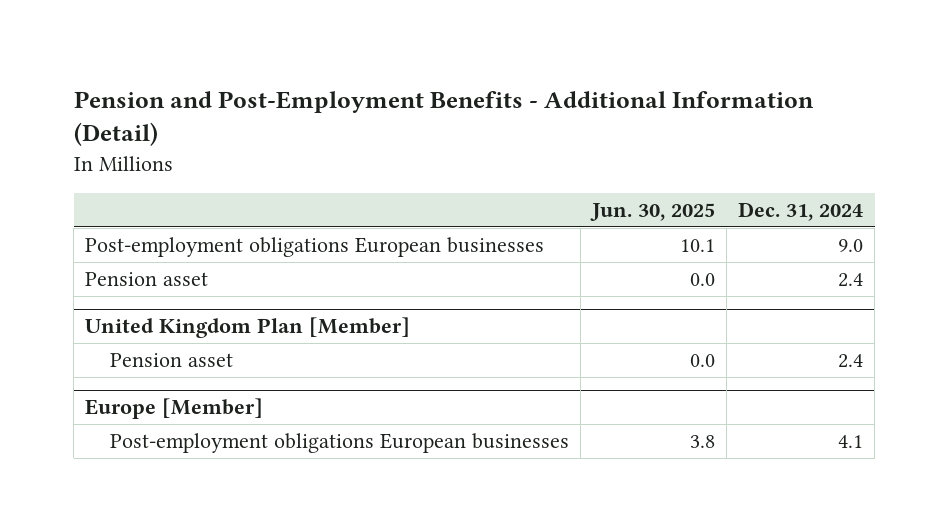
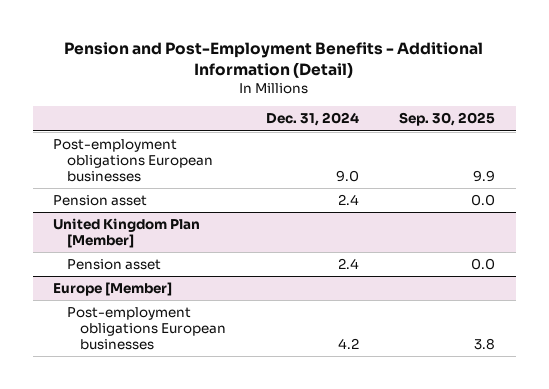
[590,202,716,221] Jun. 30, 2025 -> none
none -> [399,112,496,127] Sep. 30, 2025
[838,435,864,449] 4.1 -> [338,337,360,349] 4.2

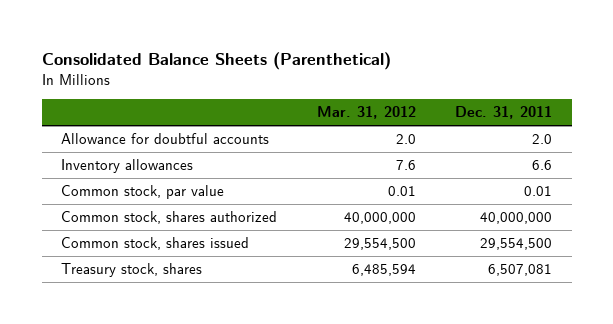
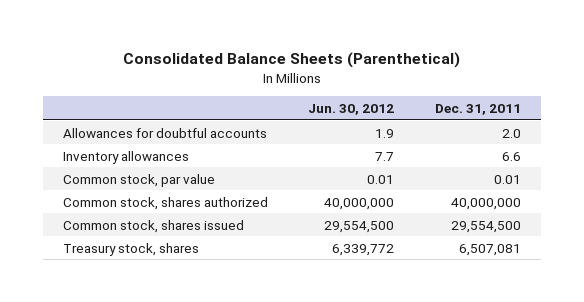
[316,106,416,120] Mar. 31, 2012 -> none
none -> [308,103,395,115] Jun. 30, 2012
[61,133,270,145] Allowance for doubtful accounts -> [63,127,268,138] Allowances for doubtful accounts

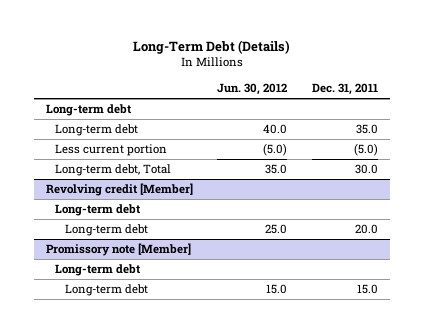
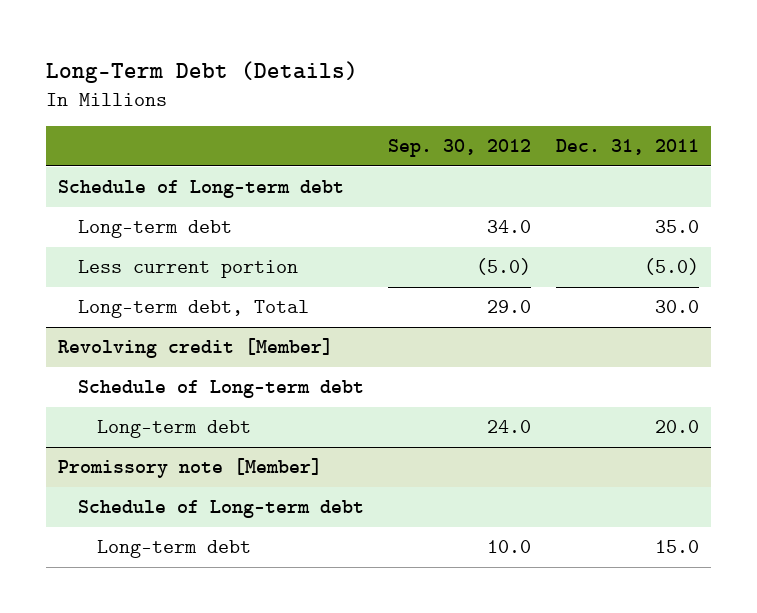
[217,83,288,96] Jun. 30, 2012 -> none
none -> [388,139,532,158] Sep. 30, 2012
[45,104,132,117] Long-term debt -> [58,180,345,199] Schedule of Long-term debt
[55,204,142,217] Long-term debt -> [77,380,364,399] Schedule of Long-term debt
[55,264,142,277] Long-term debt -> [77,500,364,519] Schedule of Long-term debt

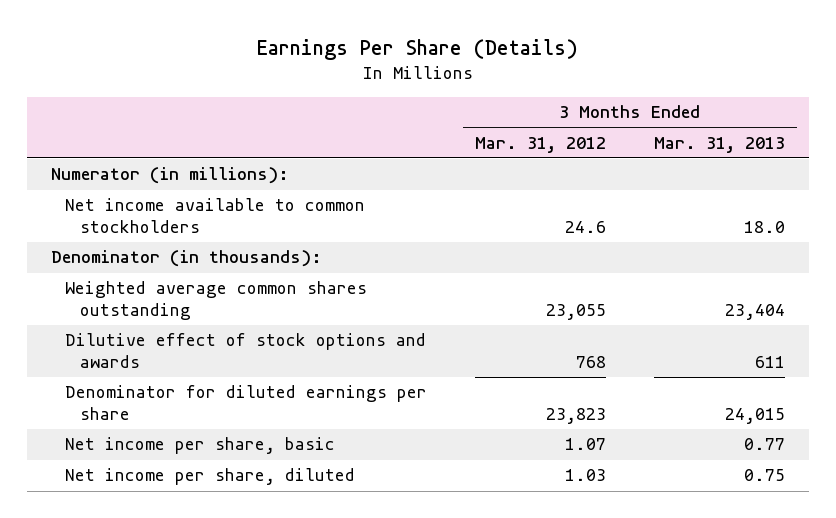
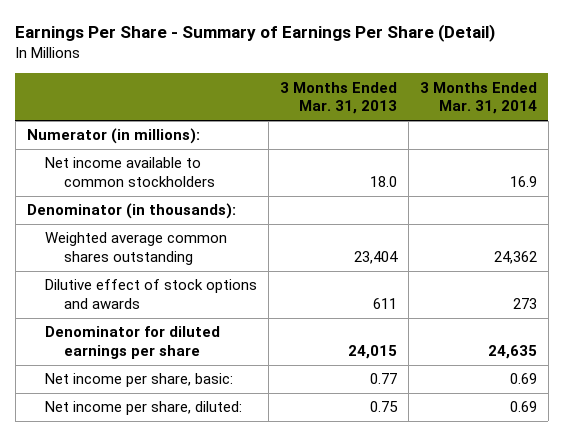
[256,38,578,60] Earnings Per Share (Details) -> [15,24,496,43] Earnings Per Share - Summary of Earnings Per Share (Detail)
[475,136,607,153] Mar. 31, 2012 -> none
none -> [420,81,538,115] 3 Months Ended Mar. 31, 2014
[65,437,336,455] Net income per share, basic -> [45,373,234,388] Net income per share, basic:
[65,468,356,486] Net income per share, diluted -> [45,401,243,416] Net income per share, diluted:

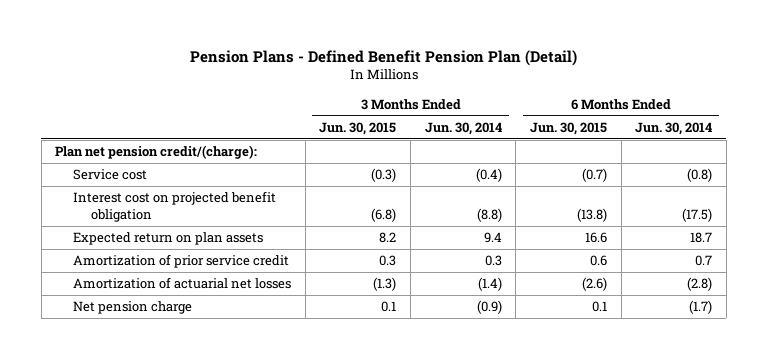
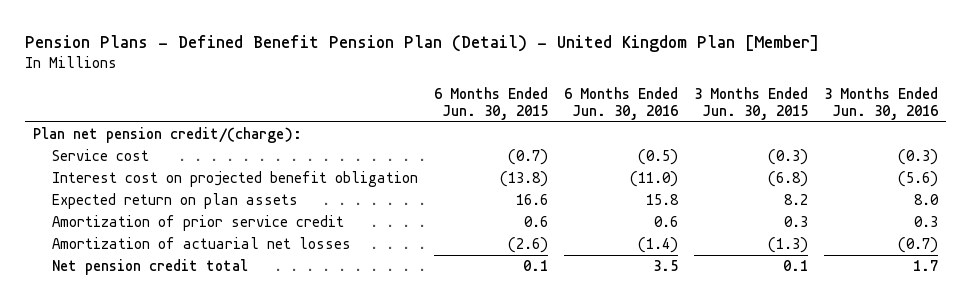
[189,49,577,66] Pension Plans - Defined Benefit Pension Plan (Detail) -> [24,34,819,52] Pension Plans - Defined Benefit Pension Plan (Detail) - United Kingdom Plan [Member]
[424,121,502,135] Jun. 30, 2014 -> none
[635,121,713,135] Jun. 30, 2014 -> none
none -> [563,86,678,121] 6 Months Ended Jun. 30, 2016
none -> [823,86,938,121] 3 Months Ended Jun. 30, 2016
[73,301,193,315] Net pension charge -> [52,258,249,275] Net pension credit total

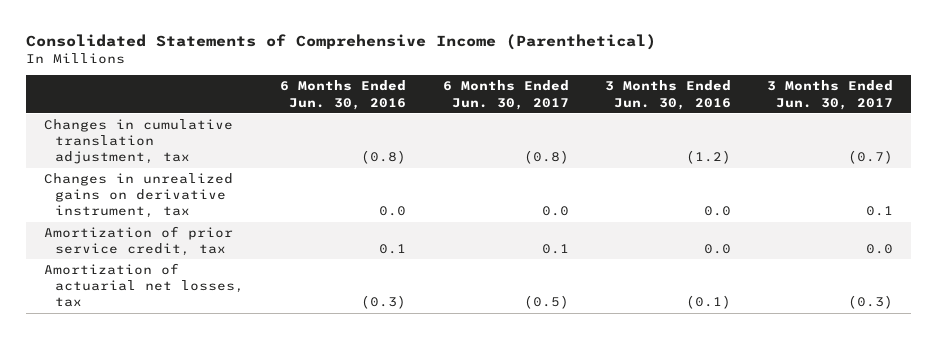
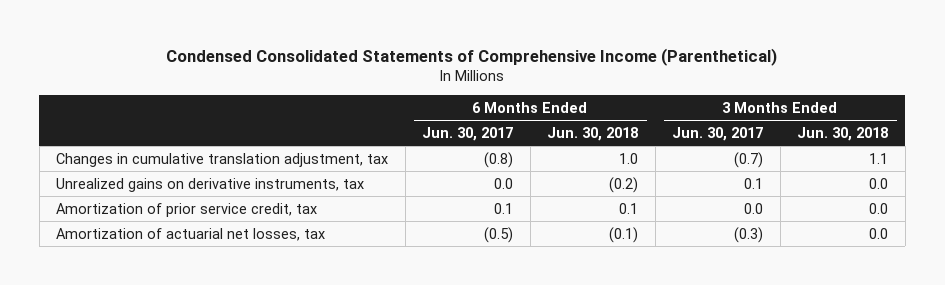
[26,33,657,50] Consolidated Statements of Comprehensive Income (Parenthetical) -> [166,47,778,66] Condensed Consolidated Statements of Comprehensive Income (Parenthetical)
[280,80,407,110] 6 Months Ended Jun. 30, 2016 -> none
[604,80,731,110] 3 Months Ended Jun. 30, 2016 -> none
none -> [547,127,639,142] Jun. 30, 2018
none -> [797,127,889,142] Jun. 30, 2018
[44,173,234,219] Changes in unrealized gains on derivative instrument, tax -> [56,177,365,192] Unrealized gains on derivative instruments, tax

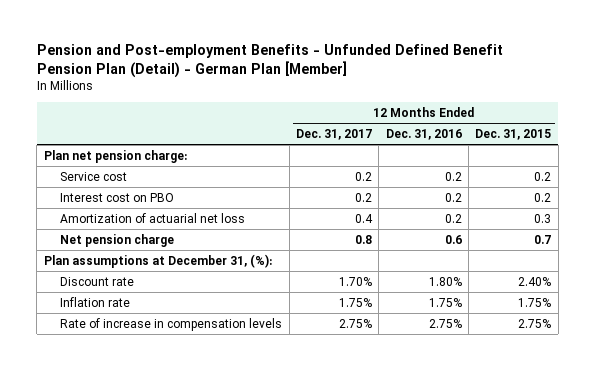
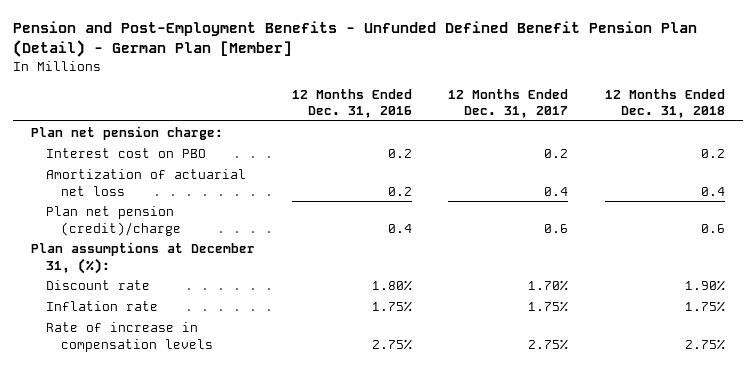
[36,44,503,78] Pension and Post-employment Benefits - Unfunded Defined Benefit Pension Plan (Detail) - German Plan [Member] -> [12,20,697,58] Pension and Post-Employment Benefits - Unfunded Defined Benefit Pension Plan (Detail) - German Plan [Member]
[475,129,552,141] Dec. 31, 2015 -> none
none -> [604,88,725,119] 12 Months Ended Dec. 31, 2018
[60,171,128,181] Service cost -> none
[60,233,175,247] Net pension charge -> [45,206,181,236] Plan net pension (credit)/charge
[354,234,372,244] 0.8 -> [544,223,569,233] 0.6
[444,234,462,244] 0.6 -> [387,223,412,233] 0.4

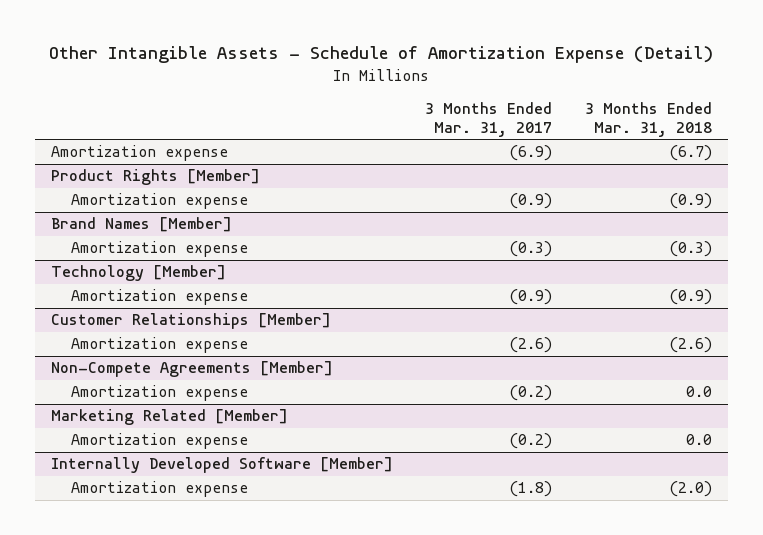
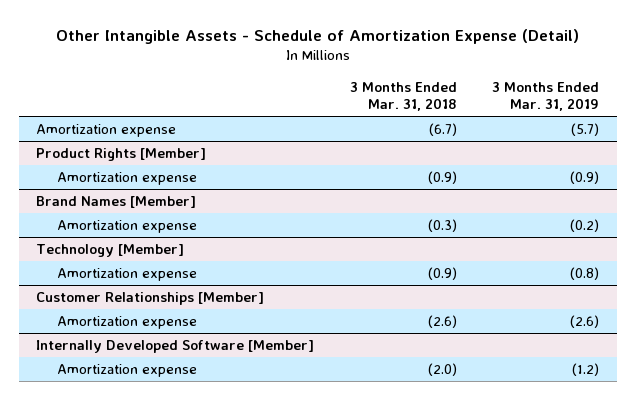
[425,101,553,137] 3 Months Ended Mar. 31, 2017 -> none
none -> [492,81,600,112] 3 Months Ended Mar. 31, 2019
[50,361,333,378] Non-Compete Agreements [Member] -> none
[70,385,248,402] Amortization expense -> none
[50,409,288,426] Marketing Related [Member] -> none
[70,433,248,450] Amortization expense -> none

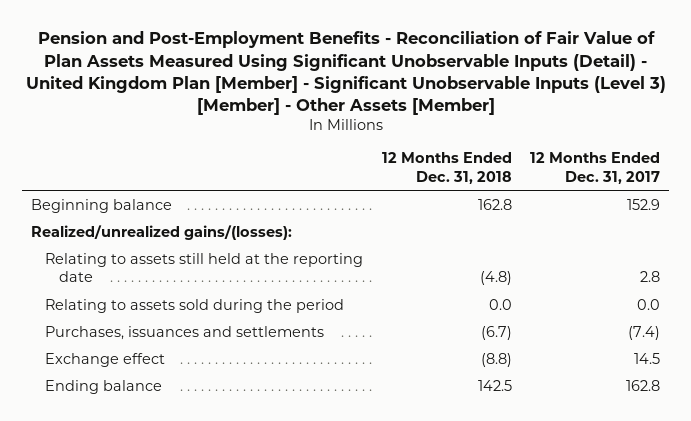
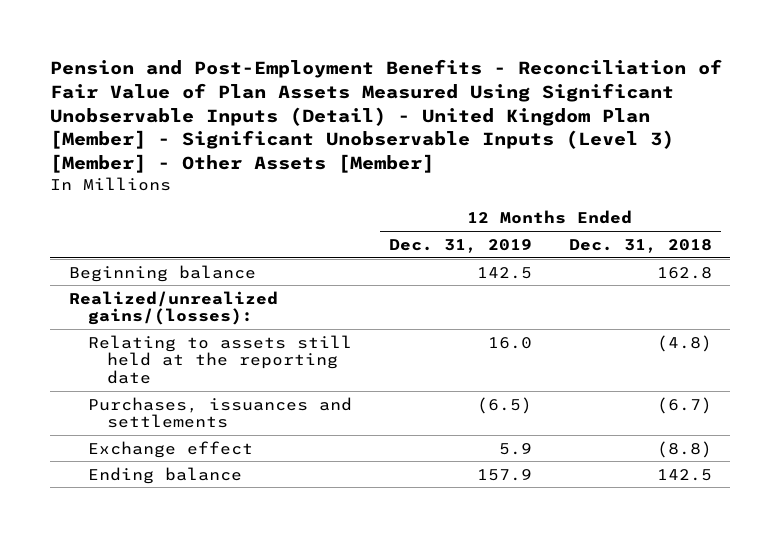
[529,152,660,184] 12 Months Ended Dec. 31, 2017 -> none
none -> [388,238,532,253] Dec. 31, 2019
[45,298,345,313] Relating to assets sold during the period -> none

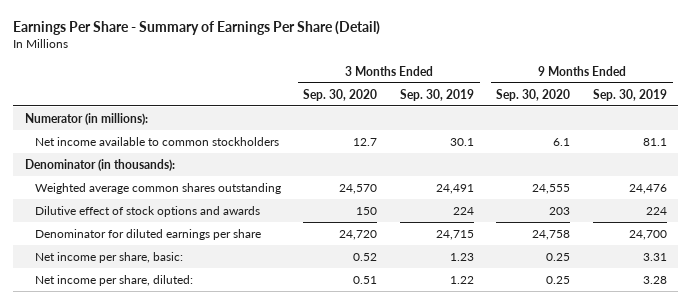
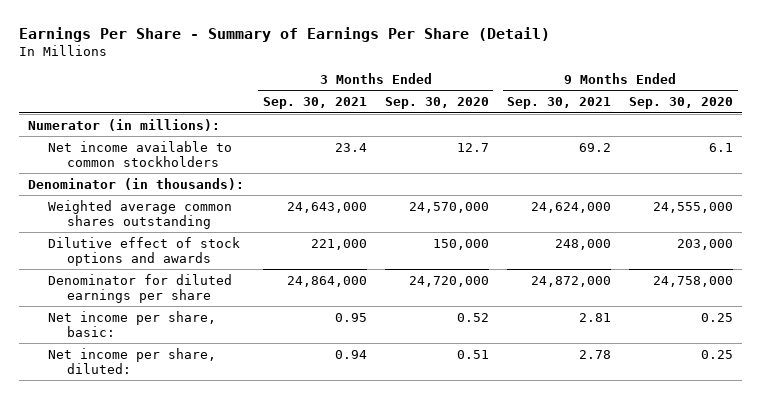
[399,88,474,101] Sep. 30, 2019 -> none
[592,88,667,101] Sep. 30, 2019 -> none
none -> [262,97,367,110] Sep. 30, 2021
none -> [507,97,612,110] Sep. 30, 2021
[339,183,378,194] 24,570 -> [408,201,489,213] 24,570,000
[532,183,571,194] 24,555 -> [653,201,734,213] 24,555,000
[356,206,378,215] 150 -> [432,238,489,250] 150,000
[549,206,571,215] 203 -> [677,238,734,250] 203,000
[339,229,378,240] 24,720 -> [408,275,489,287] 24,720,000
[532,229,571,240] 24,758 -> [653,275,734,287] 24,758,000

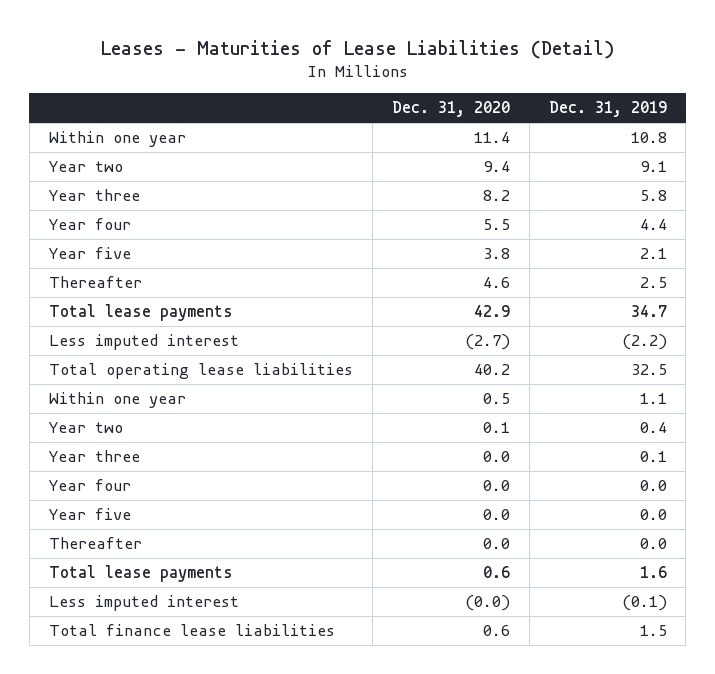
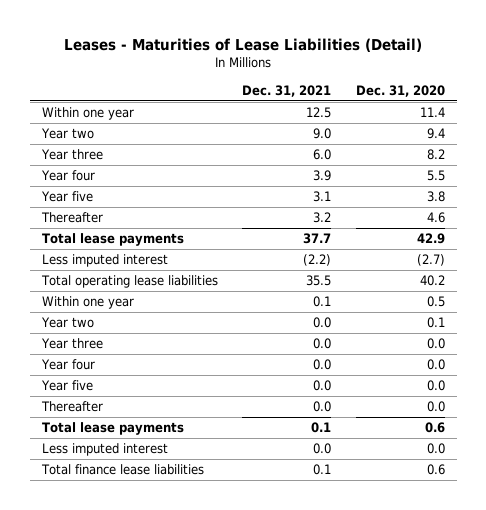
[548,101,667,118] Dec. 31, 2019 -> none
none -> [242,84,332,97] Dec. 31, 2021
[464,595,510,612] (0.0) -> [426,443,445,455] 0.0

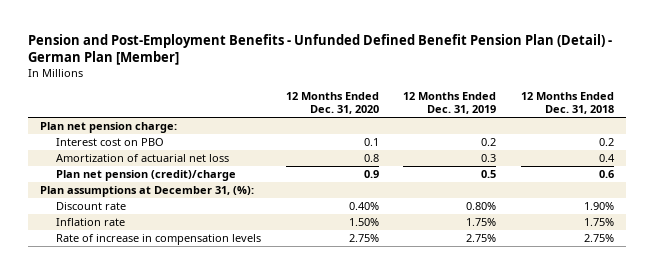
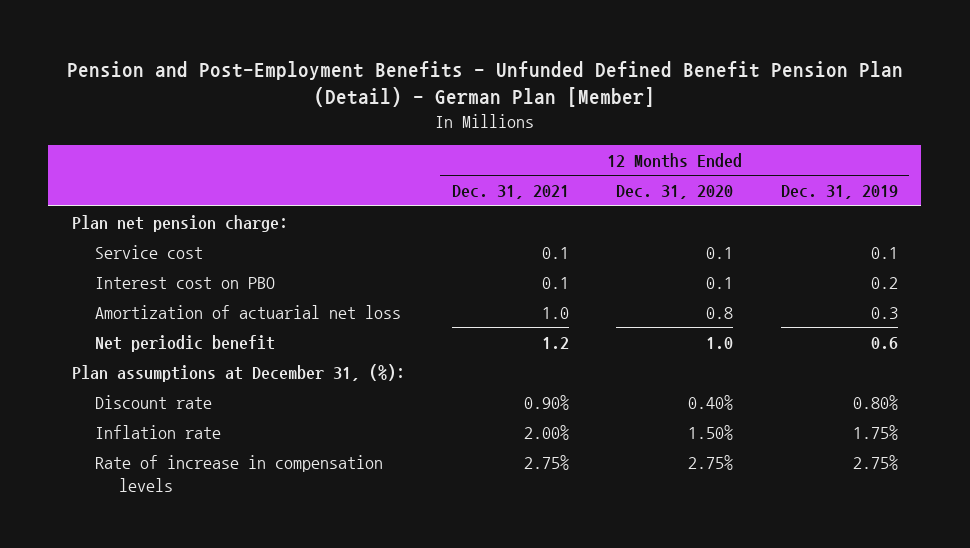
[521,92,615,115] 12 Months Ended Dec. 31, 2018 -> none
none -> [452,185,570,200] Dec. 31, 2021
none -> [95,244,204,259] Service cost
[55,169,236,181] Plan net pension (credit)/charge -> none
none -> [95,334,276,352] Net periodic benefit

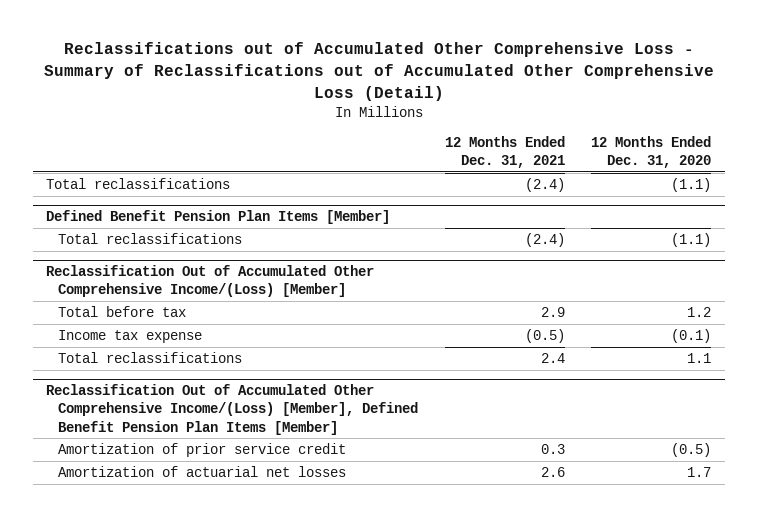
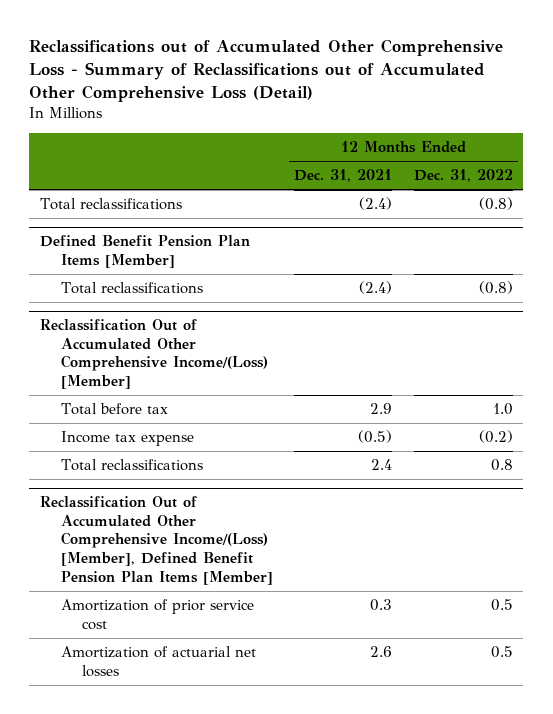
[591,136,712,169] 12 Months Ended Dec. 31, 2020 -> none
none -> [413,169,513,183] Dec. 31, 2022
[57,442,346,457] Amortization of prior service credit -> [61,599,255,630] Amortization of prior service cost

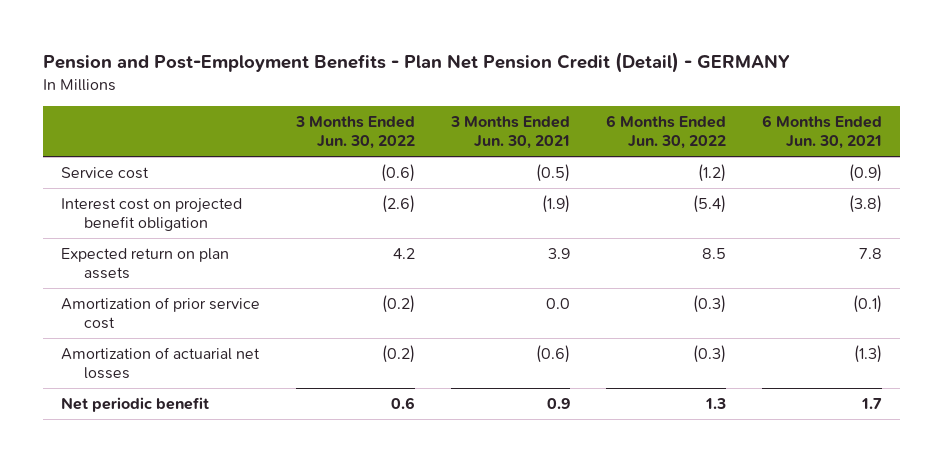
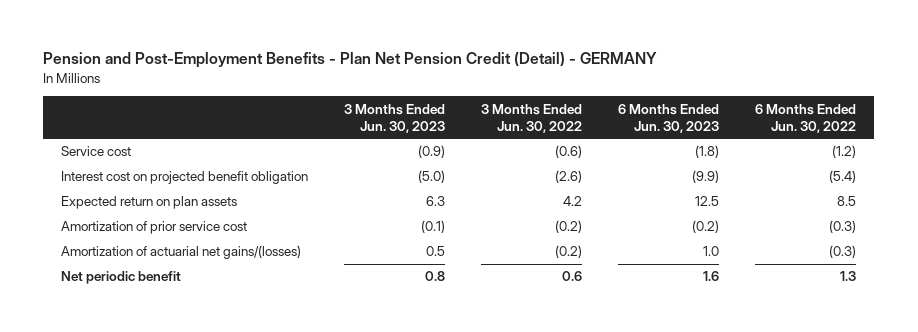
[449,116,570,150] 3 Months Ended Jun. 30, 2021 -> none
[761,115,882,150] 6 Months Ended Jun. 30, 2021 -> none
none -> [344,103,446,133] 3 Months Ended Jun. 30, 2023
none -> [618,103,720,133] 6 Months Ended Jun. 30, 2023
[60,346,260,380] Amortization of actuarial net losses -> [61,245,302,260] Amortization of actuarial net gains/(losses)

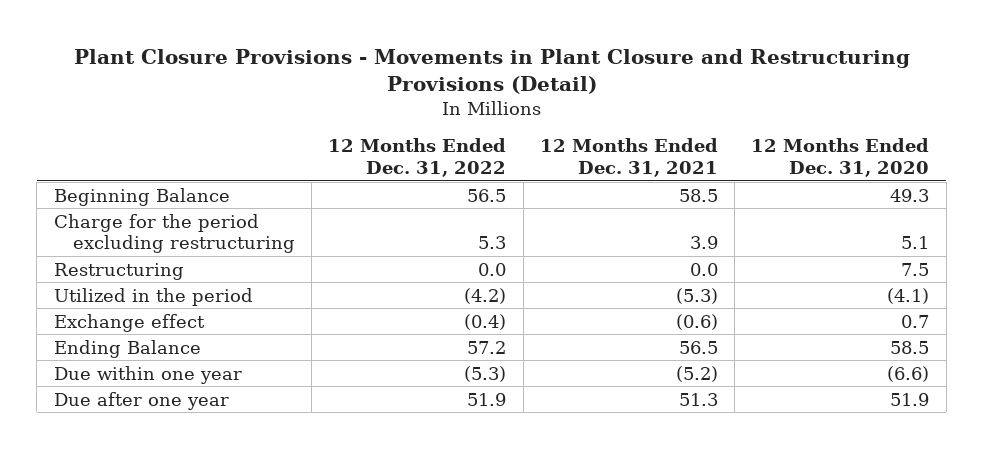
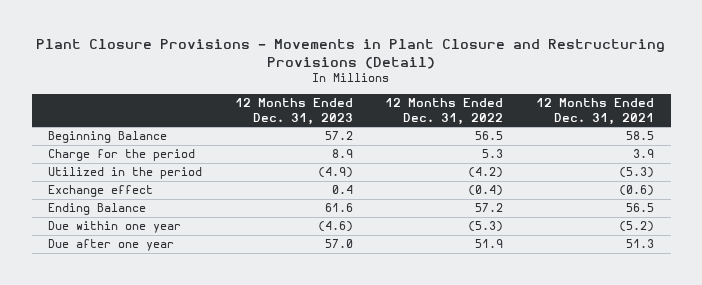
[751,138,930,177] 12 Months Ended Dec. 31, 2020 -> none
none -> [234,97,353,125] 12 Months Ended Dec. 31, 2023
[53,262,184,280] Restructuring -> none
[53,213,295,254] Charge for the period excluding restructuring -> [47,149,195,162] Charge for the period

